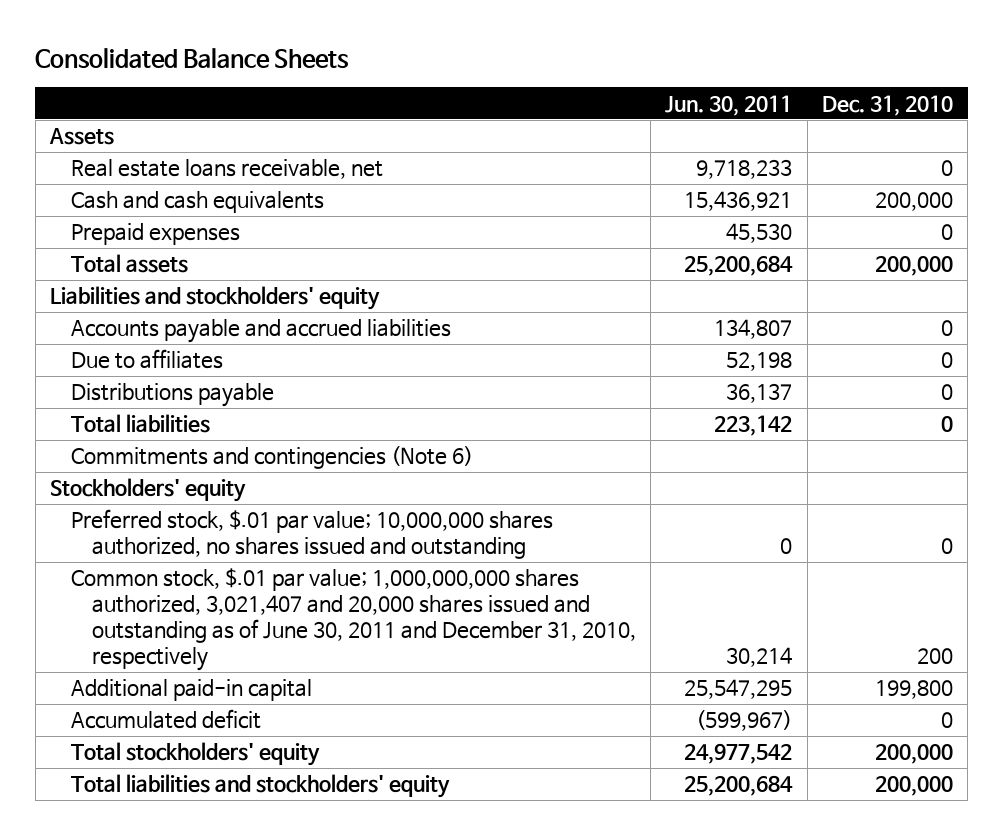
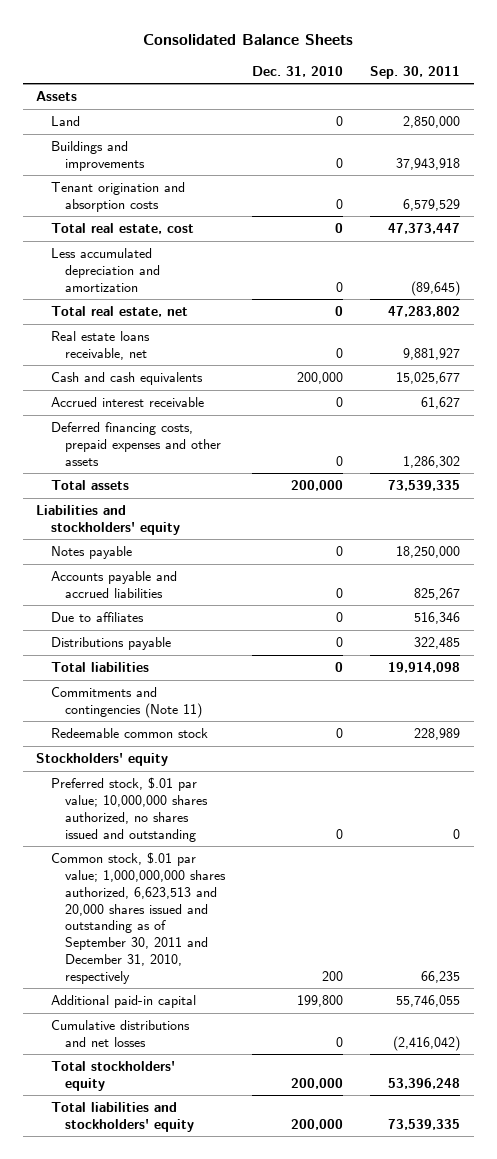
[665,94,793,116] Jun. 30, 2011 -> none
none -> [370,65,461,79] Sep. 30, 2011
none -> [50,116,80,127] Land
none -> [50,141,145,172] Buildings and improvements
none -> [50,182,185,213] Tenant origination and absorption costs
none -> [50,223,194,235] Total real estate, cost
none -> [50,248,160,292] Less accumulated depreciation and amortization
none -> [50,306,188,318] Total real estate, net
[71,223,241,246] Prepaid expenses -> none
none -> [50,397,204,408] Accrued interest receivable
none -> [50,422,221,466] Deferred financing costs, prepaid expenses and other assets
none -> [50,546,132,560] Notes payable
[71,446,474,470] Commitments and contingencies (Note 6) -> [50,687,202,719] Commitments and contingencies (Note 11)
none -> [50,728,208,739] Redeemable common stock
[71,568,636,672] Common stock, $.01 par value; 1,000,000,000 shares authorized, 3,021,407 and 20,000 shares issued and outstanding as of June 30, 2011 and December 31, 2010, respectively -> [50,852,226,984] Common stock, $.01 par value; 1,000,000,000 shares authorized, 6,623,513 and 20,000 shares issued and outstanding as of September 30, 2011 and December 31, 2010, respectively
[71,709,262,730] Accumulated deficit -> [50,1020,190,1048] Cumulative distributions and net losses

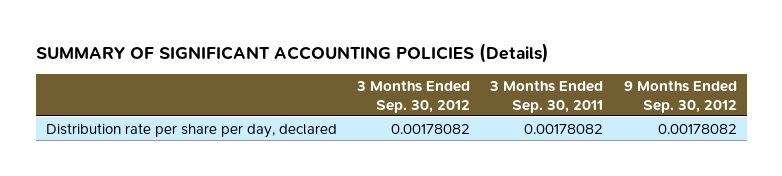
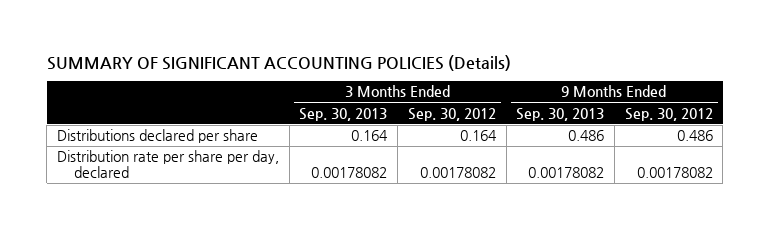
[489,80,604,113] 3 Months Ended Sep. 30, 2011 -> none
none -> [299,107,388,121] Sep. 30, 2013
none -> [516,107,605,121] Sep. 30, 2013
none -> [57,129,259,144] Distributions declared per share

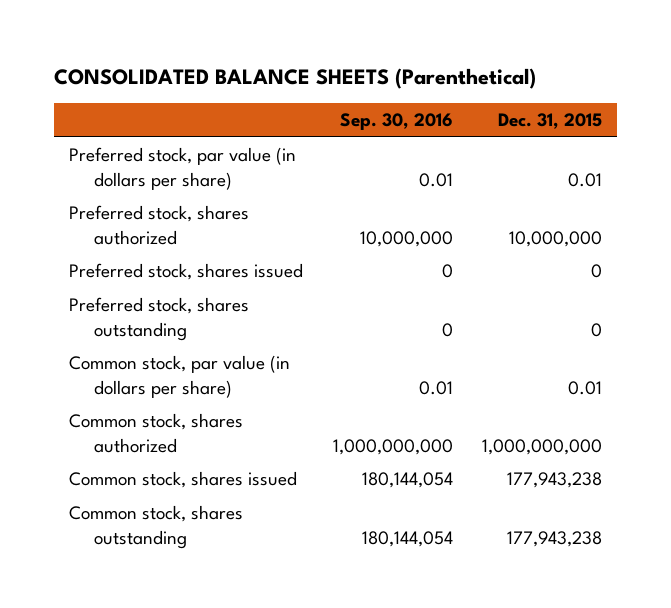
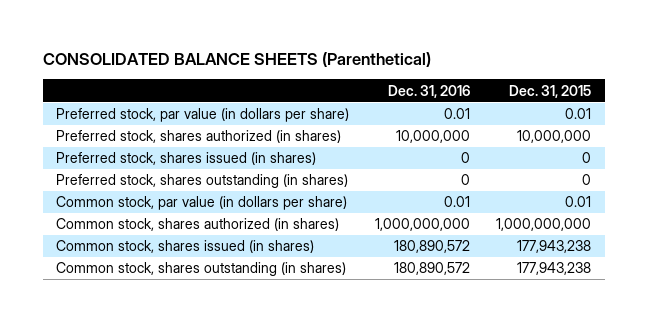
[339,113,453,131] Sep. 30, 2016 -> none
none -> [388,84,471,98] Dec. 31, 2016
[69,205,250,245] Preferred stock, shares authorized -> [56,130,342,144] Preferred stock, shares authorized (in shares)
[69,263,304,281] Preferred stock, shares issued -> [56,152,317,166] Preferred stock, shares issued (in shares)
[69,297,250,341] Preferred stock, shares outstanding -> [56,174,349,189] Preferred stock, shares outstanding (in shares)
[69,413,244,453] Common stock, shares authorized -> [56,218,340,232] Common stock, shares authorized (in shares)
[69,471,298,489] Common stock, shares issued -> [56,240,315,254] Common stock, shares issued (in shares)
[69,505,244,549] Common stock, shares outstanding -> [56,262,347,277] Common stock, shares outstanding (in shares)

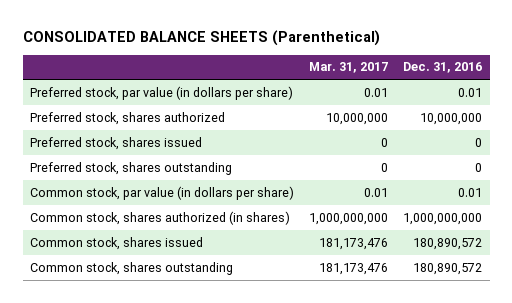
[509,84,592,98] Dec. 31, 2015 -> none
none -> [309,62,389,74] Mar. 31, 2017
[56,130,342,144] Preferred stock, shares authorized (in shares) -> [30,111,226,125] Preferred stock, shares authorized
[56,152,317,166] Preferred stock, shares issued (in shares) -> [30,136,203,150] Preferred stock, shares issued
[56,174,349,189] Preferred stock, shares outstanding (in shares) -> [30,161,233,175] Preferred stock, shares outstanding
[56,240,315,254] Common stock, shares issued (in shares) -> [30,236,204,250] Common stock, shares issued
[56,262,347,277] Common stock, shares outstanding (in shares) -> [30,261,234,275] Common stock, shares outstanding

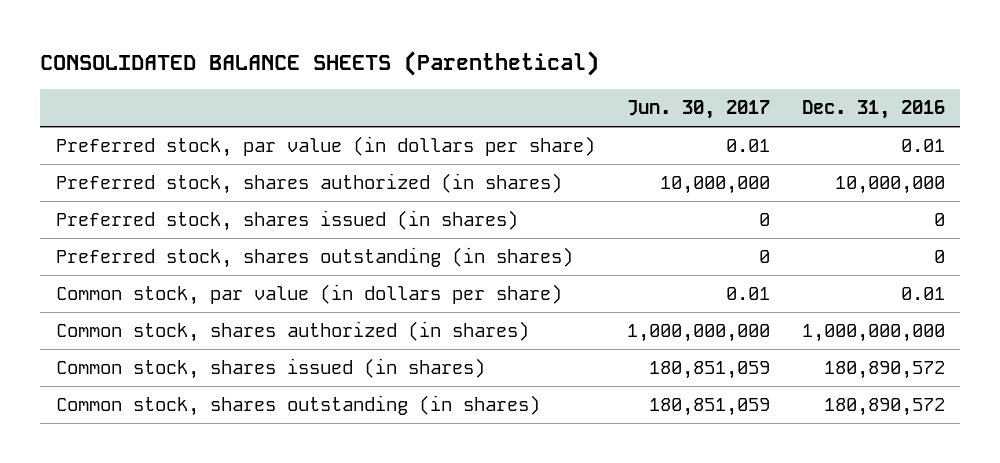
[309,62,389,74] Mar. 31, 2017 -> none
none -> [626,100,770,120] Jun. 30, 2017
[30,111,226,125] Preferred stock, shares authorized -> [55,173,562,195] Preferred stock, shares authorized (in shares)
[30,136,203,150] Preferred stock, shares issued -> [55,210,518,232] Preferred stock, shares issued (in shares)
[30,161,233,175] Preferred stock, shares outstanding -> [55,247,573,269] Preferred stock, shares outstanding (in shares)
[30,236,204,250] Common stock, shares issued -> [55,358,485,380] Common stock, shares issued (in shares)
[30,261,234,275] Common stock, shares outstanding -> [55,395,540,417] Common stock, shares outstanding (in shares)

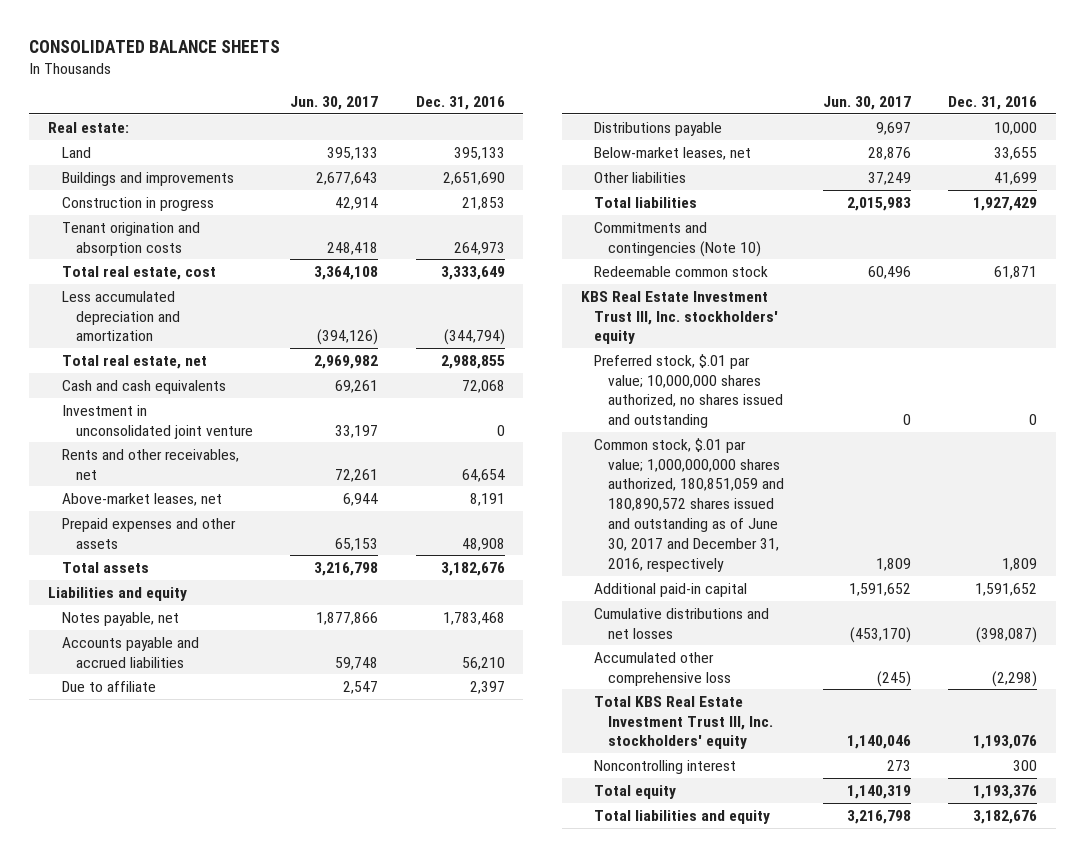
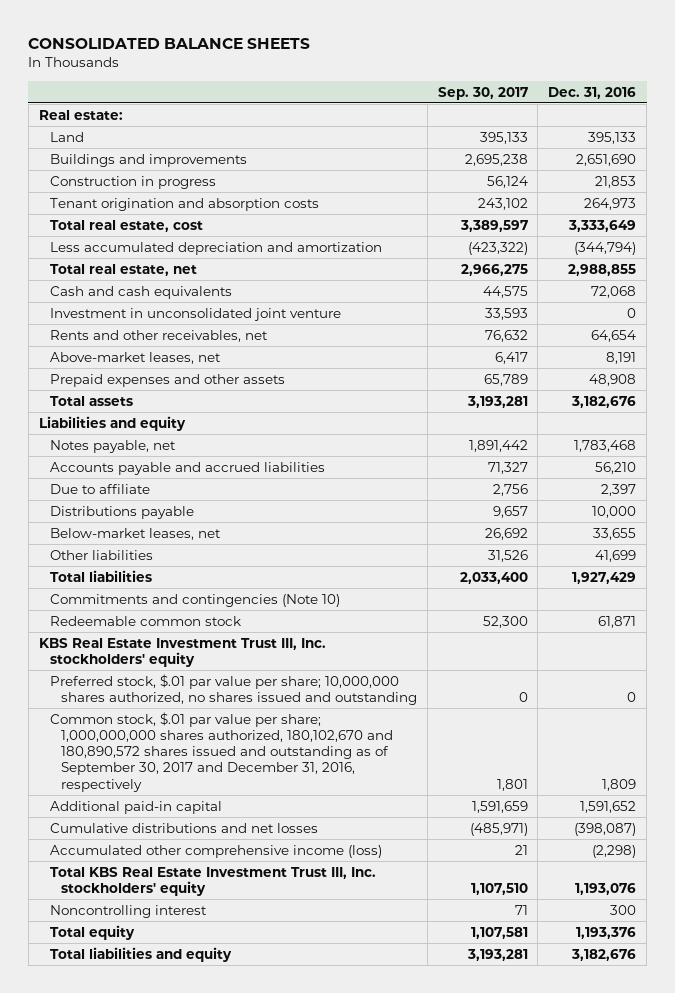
[290,96,379,111] Jun. 30, 2017 -> none
none -> [437,86,528,100] Sep. 30, 2017
[594,353,784,429] Preferred stock, $.01 par value; 10,000,000 shares authorized, no shares issued and outstanding -> [49,673,417,706] Preferred stock, $.01 par value per share; 10,000,000 shares authorized, no shares issued and outstanding
[594,437,785,572] Common stock, $.01 par value; 1,000,000,000 shares authorized, 180,851,059 and 180,890,572 shares issued and outstanding as of June 30, 2017 and December 31, 2016, respectively -> [49,711,393,792] Common stock, $.01 par value per share; 1,000,000,000 shares authorized, 180,102,670 and 180,890,572 shares issued and outstanding as of September 30, 2017 and December 31, 2016, respectively
[594,651,732,686] Accumulated other comprehensive loss -> [49,844,382,858] Accumulated other comprehensive income (loss)

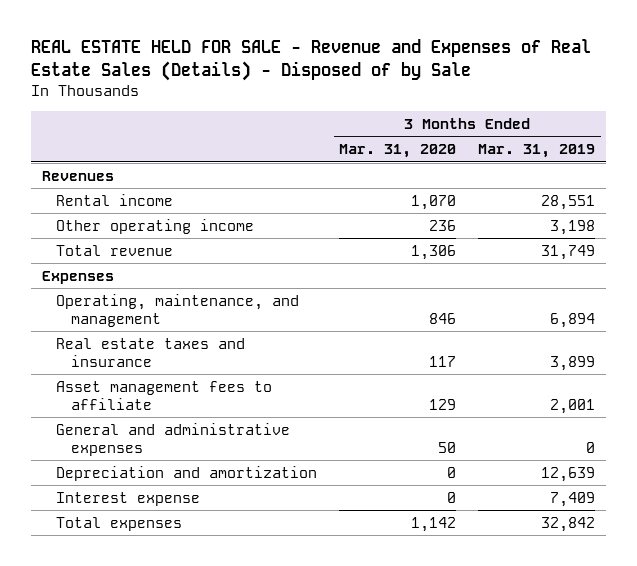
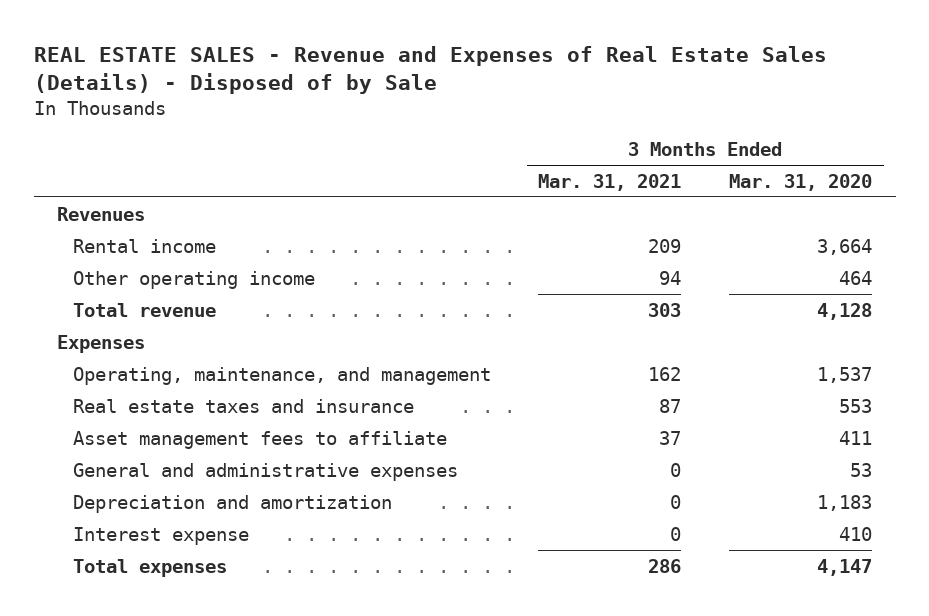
[30,39,591,82] REAL ESTATE HELD FOR SALE - Revenue and Expenses of Real Estate Sales (Details) - Disposed of by Sale -> [33,45,827,95] REAL ESTATE SALES - Revenue and Expenses of Real Estate Sales (Details) - Disposed of by Sale
[478,144,596,159] Mar. 31, 2019 -> none
none -> [538,173,682,191] Mar. 31, 2021
[411,194,457,210] 1,070 -> [817,238,873,255] 3,664
[429,219,457,231] 236 -> [839,270,873,285] 464
[411,244,457,260] 1,306 -> [817,302,873,320] 4,128
[429,313,457,325] 846 -> [817,366,873,383] 1,537
[429,356,457,368] 117 -> [839,398,873,413] 553
[429,399,457,411] 129 -> [839,430,873,445] 411
[438,442,457,454] 50 -> [850,462,873,477] 53
[447,466,457,478] 0 -> [817,494,873,511] 1,183
[447,491,457,503] 0 -> [839,526,873,541] 410
[411,516,457,532] 1,142 -> [817,558,873,576] 4,147

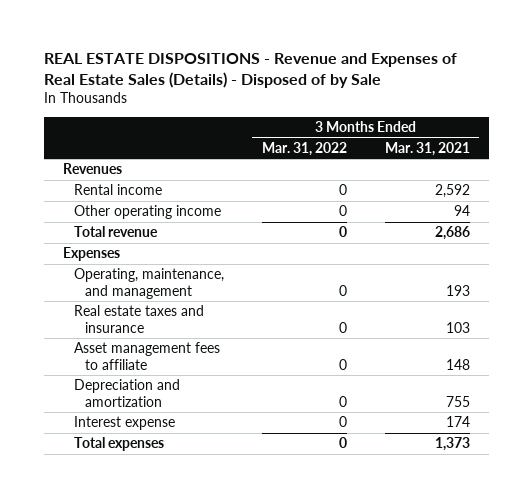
[33,45,827,95] REAL ESTATE SALES - Revenue and Expenses of Real Estate Sales (Details) - Disposed of by Sale -> [43,53,457,89] REAL ESTATE DISPOSITIONS - Revenue and Expenses of Real Estate Sales (Details) - Disposed of by Sale
[729,173,873,191] Mar. 31, 2020 -> none
none -> [261,141,347,156] Mar. 31, 2022
[648,238,682,253] 209 -> [434,184,470,199] 2,592
[648,302,682,317] 303 -> [434,226,470,241] 2,686
[72,462,458,481] General and administrative expenses -> none
[648,366,682,381] 162 -> [445,284,470,296] 193
[659,398,682,413] 87 -> [445,321,470,333] 103
[659,430,682,445] 37 -> [445,358,470,370] 148
[670,494,682,509] 0 -> [445,395,470,407] 755
[670,526,682,541] 0 -> [445,416,470,428] 174
[648,558,682,573] 286 -> [434,437,470,452] 1,373

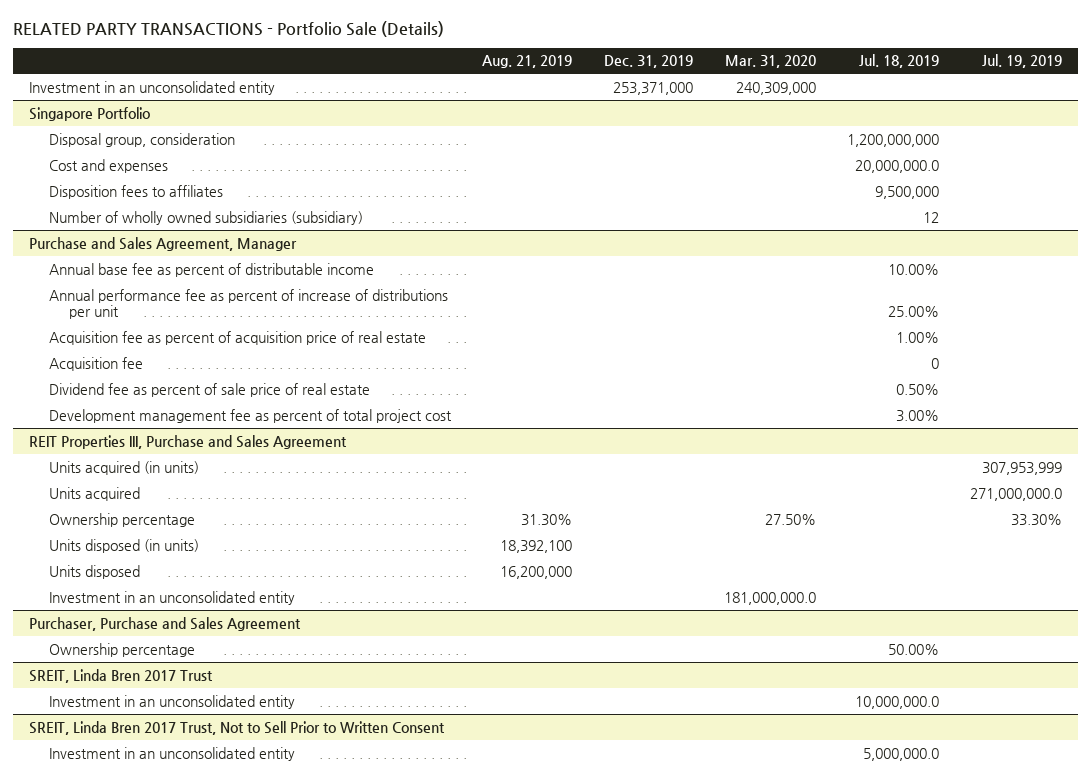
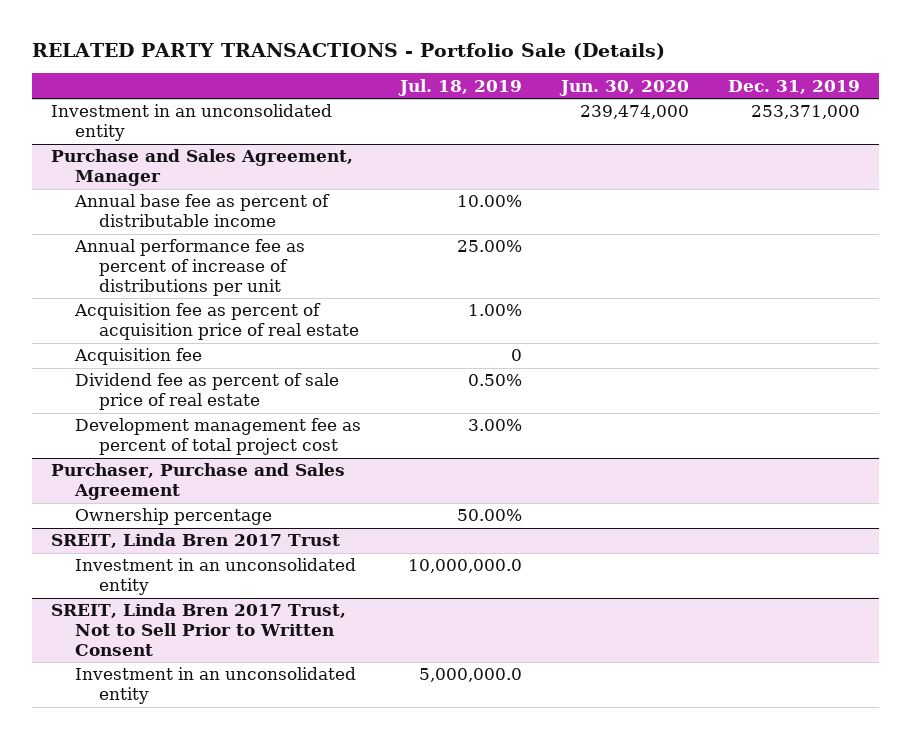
[482,55,573,69] Aug. 21, 2019 -> none
[724,55,816,69] Mar. 31, 2020 -> none
[982,54,1063,69] Jul. 19, 2019 -> none
none -> [558,79,689,96] Jun. 30, 2020
[28,106,150,121] Singapore Portfolio -> none
[48,132,235,147] Disposal group, consideration -> none
[48,158,168,173] Cost and expenses -> none
[48,184,223,199] Disposition fees to affiliates -> none
[48,210,363,225] Number of wholly owned subsidiaries (subsidiary) -> none
[28,434,347,449] REIT Properties III, Purchase and Sales Agreement -> none
[48,460,199,475] Units acquired (in units) -> none
[48,486,140,501] Units acquired -> none
[48,512,195,527] Ownership percentage -> none
[48,538,199,553] Units disposed (in units) -> none
[48,564,140,579] Units disposed -> none
[48,590,295,605] Investment in an unconsolidated entity -> none

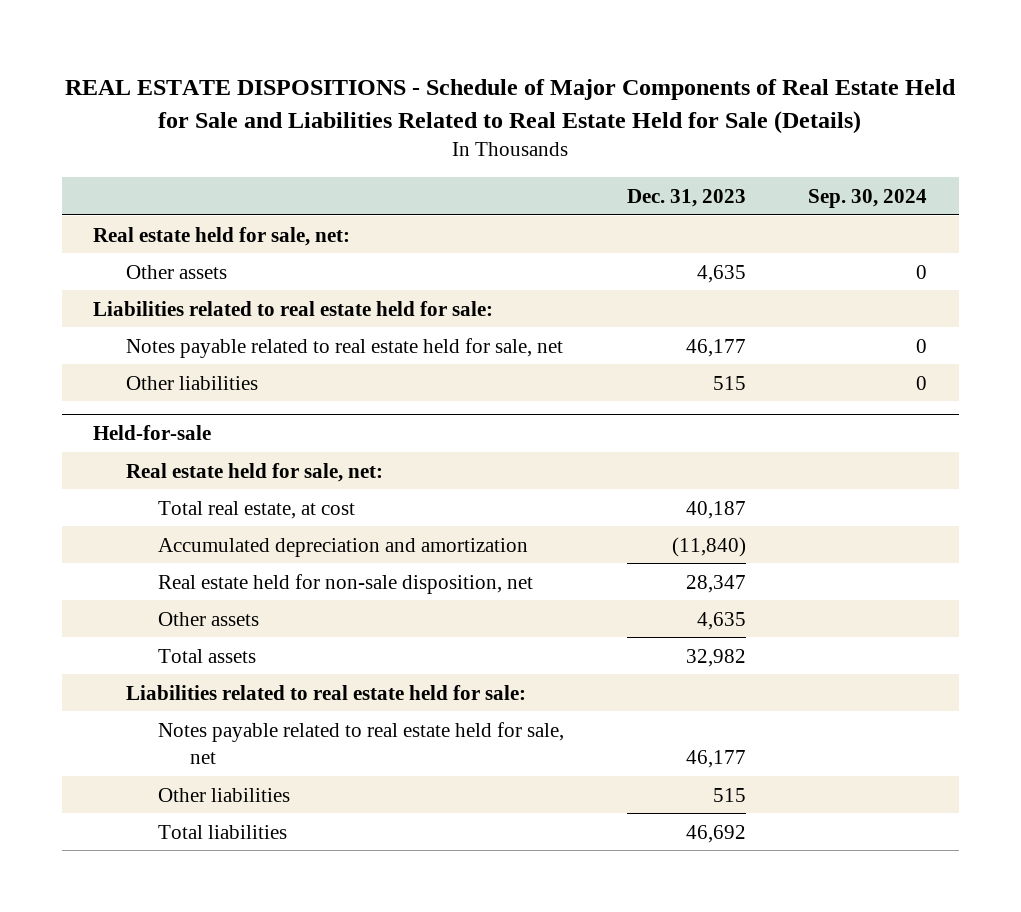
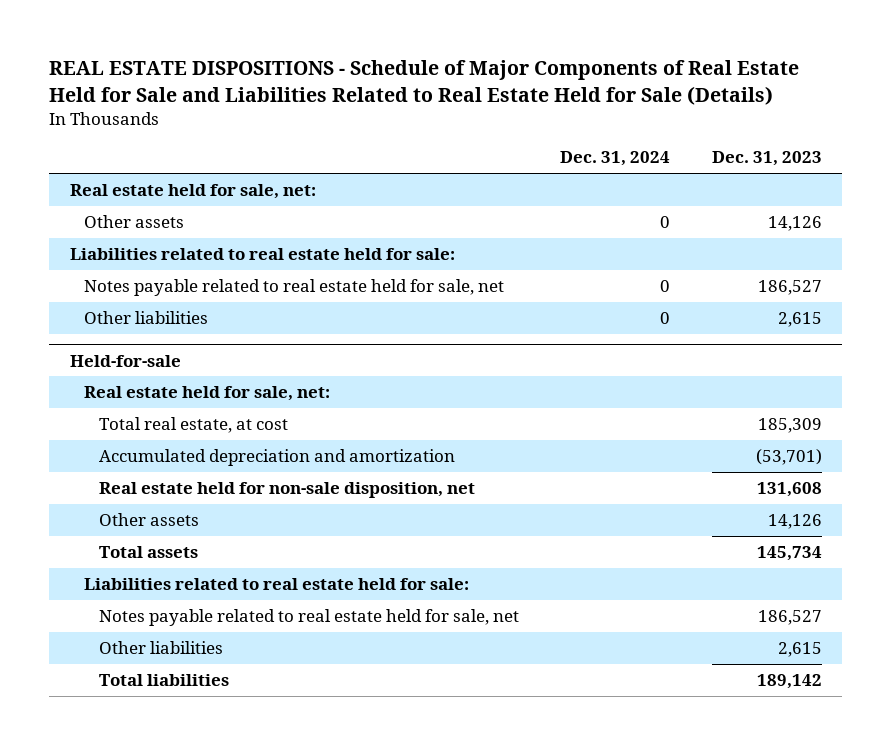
[808,188,928,208] Sep. 30, 2024 -> none
none -> [560,151,671,167] Dec. 31, 2024
[696,264,746,283] 4,635 -> [767,215,822,231] 14,126
[685,338,746,357] 46,177 -> [757,279,822,295] 186,527
[712,375,746,390] 515 -> [777,311,822,327] 2,615
[685,500,746,519] 40,187 -> [757,417,822,433] 185,309
[671,536,746,557] (11,840) -> [755,448,822,465] (53,701)
[685,574,746,593] 28,347 -> [756,481,822,497] 131,608
[696,611,746,630] 4,635 -> [767,513,822,529] 14,126
[685,648,746,667] 32,982 -> [756,545,822,561] 145,734
[685,749,746,768] 46,177 -> [757,609,822,625] 186,527
[712,787,746,802] 515 -> [777,641,822,657] 2,615
[685,824,746,843] 46,692 -> [756,673,822,689] 189,142

